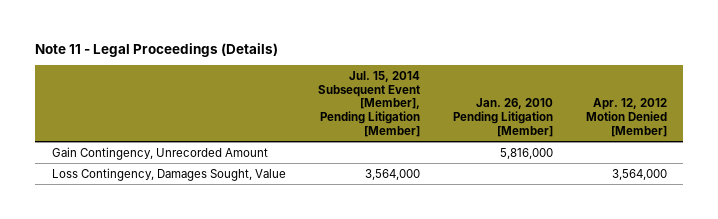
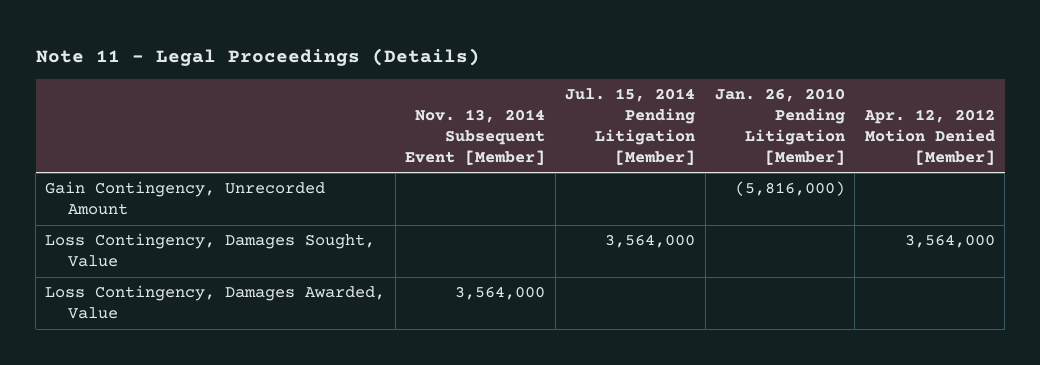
[318,70,421,138] Jul. 15, 2014 Subsequent Event [Member], Pending Litigation [Member] -> none
none -> [405,109,546,165] Nov. 13, 2014 Subsequent Event [Member]
none -> [565,88,696,165] Jul. 15, 2014 Pending Litigation [Member]
[499,147,553,159] 5,816,000 -> [734,181,845,197] (5,816,000)
none -> [45,285,386,320] Loss Contingency, Damages Awarded, Value

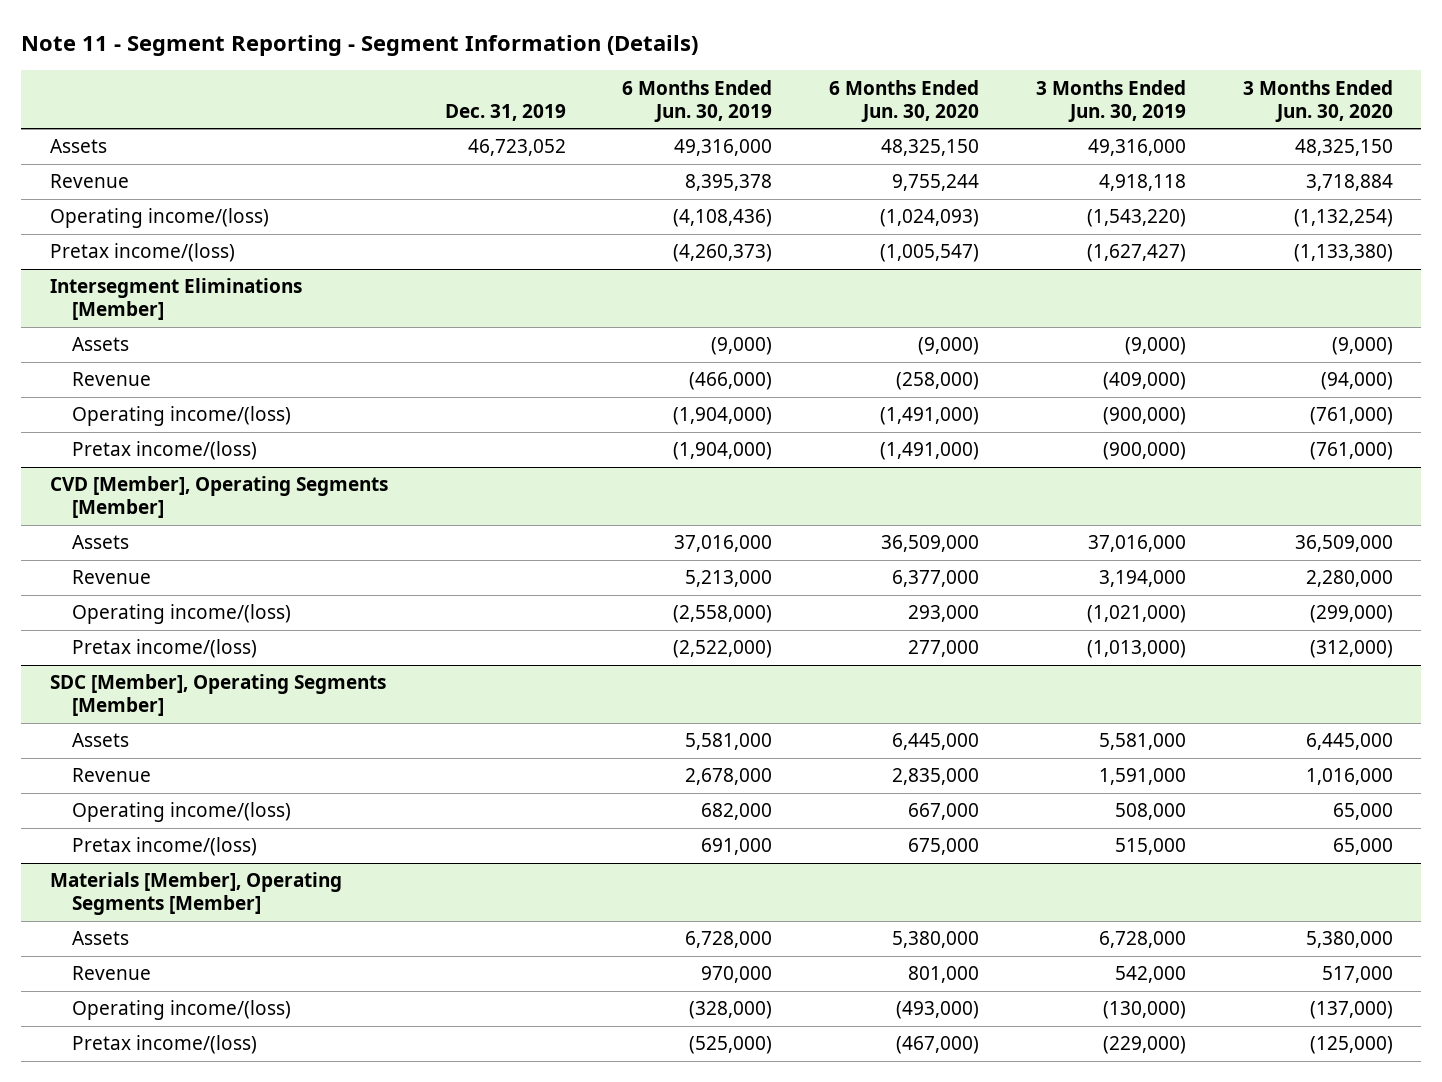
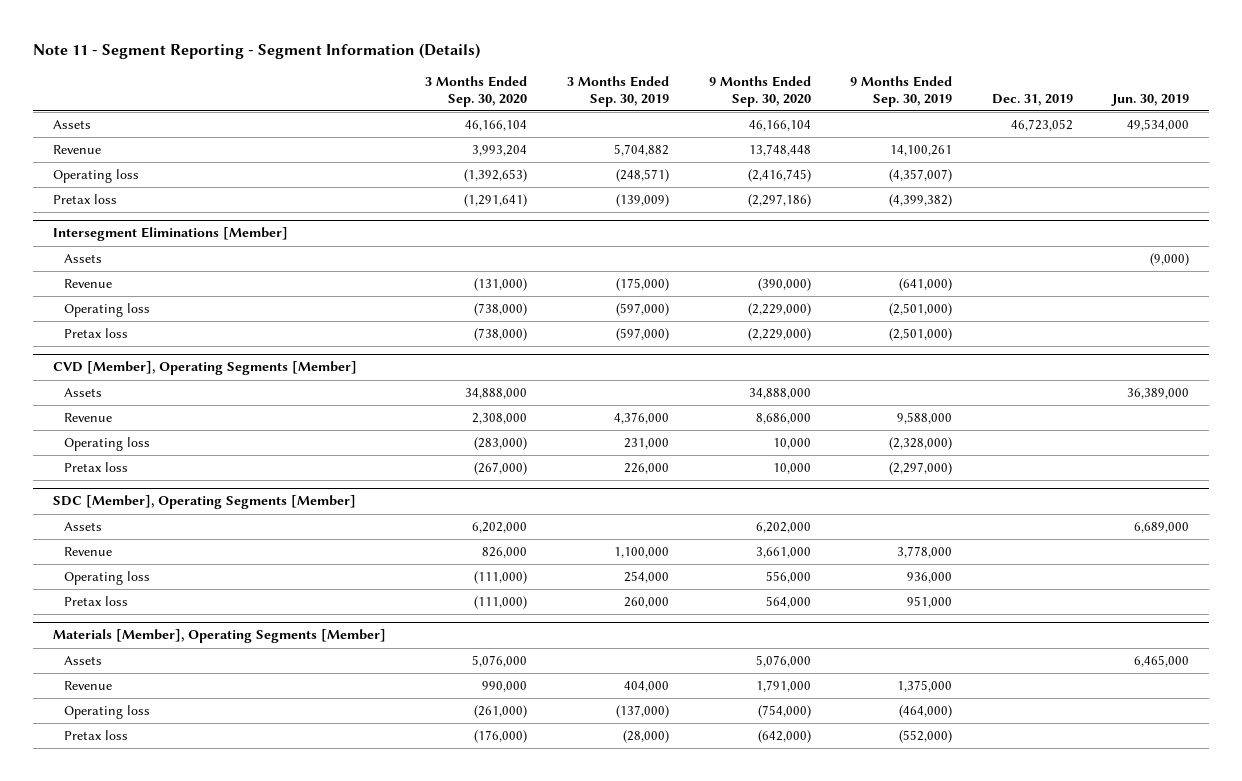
[622,79,773,122] 6 Months Ended Jun. 30, 2019 -> none
[829,79,980,122] 6 Months Ended Jun. 30, 2020 -> none
[1035,79,1186,122] 3 Months Ended Jun. 30, 2019 -> none
[1242,79,1393,122] 3 Months Ended Jun. 30, 2020 -> none
none -> [425,76,528,107] 3 Months Ended Sep. 30, 2020
none -> [567,76,670,107] 3 Months Ended Sep. 30, 2019
none -> [708,76,811,107] 9 Months Ended Sep. 30, 2020
none -> [850,76,953,107] 9 Months Ended Sep. 30, 2019
none -> [1111,93,1190,106] Jun. 30, 2019
[49,208,269,229] Operating income/(loss) -> [52,169,139,184] Operating loss
[49,243,235,263] Pretax income/(loss) -> [52,194,117,205] Pretax loss
[71,406,291,427] Operating income/(loss) -> [64,303,151,318] Operating loss
[71,441,257,461] Pretax income/(loss) -> [64,328,129,339] Pretax loss
[71,604,291,625] Operating income/(loss) -> [64,437,151,452] Operating loss
[71,639,257,659] Pretax income/(loss) -> [64,462,129,473] Pretax loss
[71,802,291,823] Operating income/(loss) -> [64,571,151,586] Operating loss
[71,837,257,857] Pretax income/(loss) -> [64,596,129,607] Pretax loss
[71,1000,291,1021] Operating income/(loss) -> [64,705,151,720] Operating loss
[71,1035,257,1055] Pretax income/(loss) -> [64,730,129,741] Pretax loss

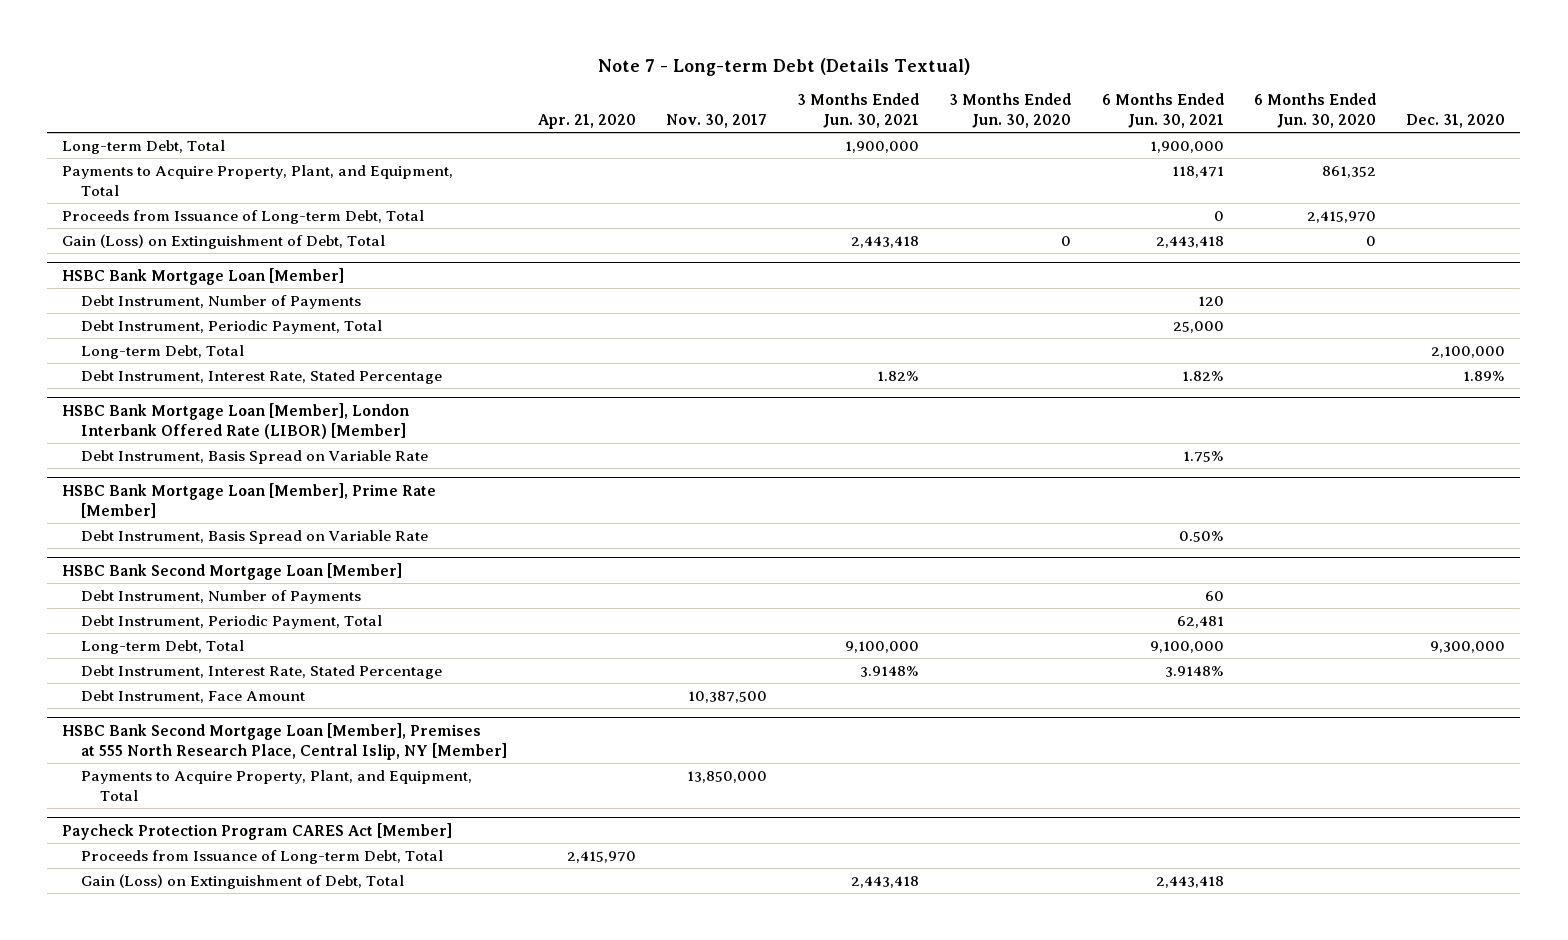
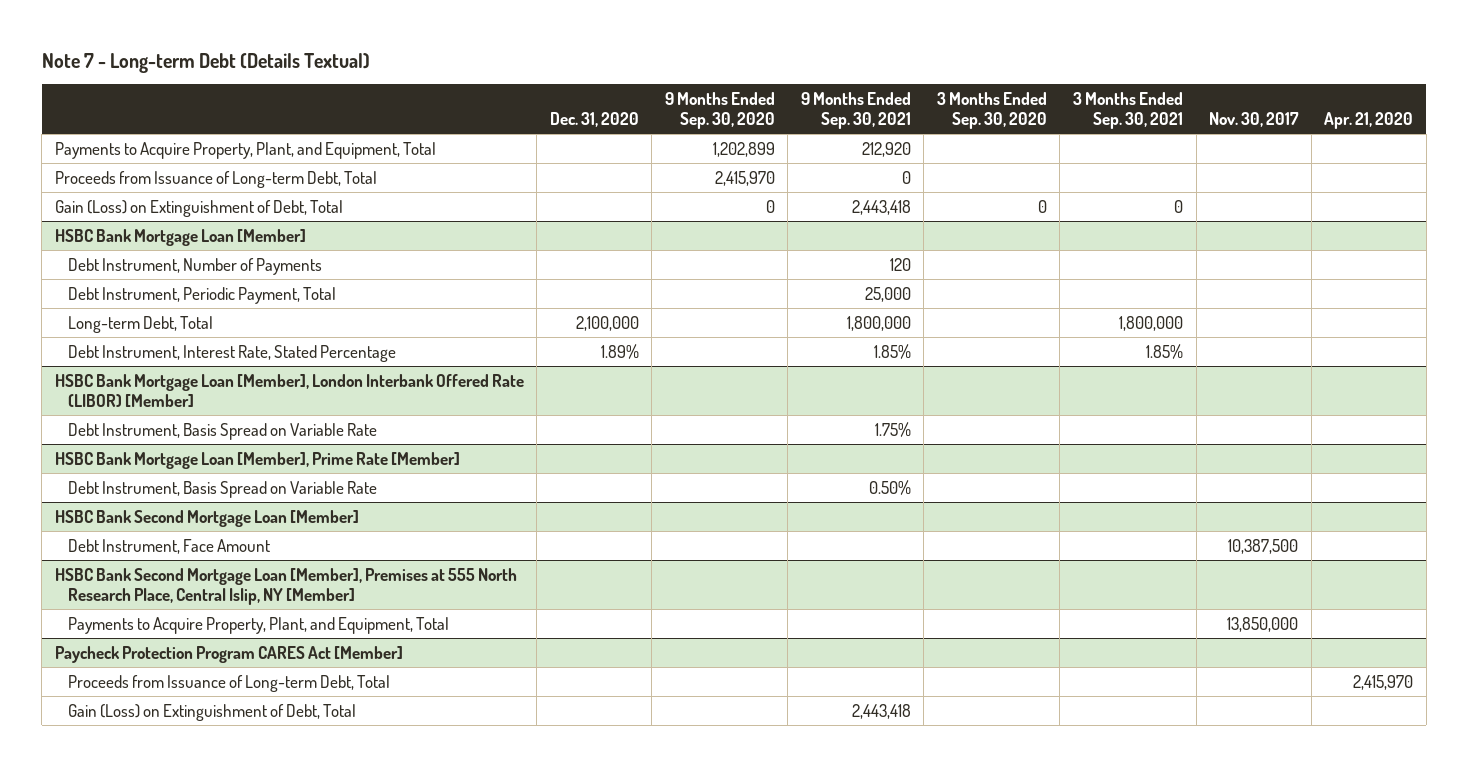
[797,93,920,129] 3 Months Ended Jun. 30, 2021 -> none
[949,93,1072,129] 3 Months Ended Jun. 30, 2020 -> none
[1101,93,1224,129] 6 Months Ended Jun. 30, 2021 -> none
[1253,93,1376,129] 6 Months Ended Jun. 30, 2020 -> none
none -> [664,91,775,129] 9 Months Ended Sep. 30, 2020
none -> [800,91,911,129] 9 Months Ended Sep. 30, 2021
none -> [936,91,1047,129] 3 Months Ended Sep. 30, 2020
none -> [1072,91,1183,129] 3 Months Ended Sep. 30, 2021
[62,140,226,155] Long-term Debt, Total -> none
[81,590,362,605] Debt Instrument, Number of Payments -> none
[81,615,383,630] Debt Instrument, Periodic Payment, Total -> none
[81,640,245,655] Long-term Debt, Total -> none
[81,665,443,680] Debt Instrument, Interest Rate, Stated Percentage -> none

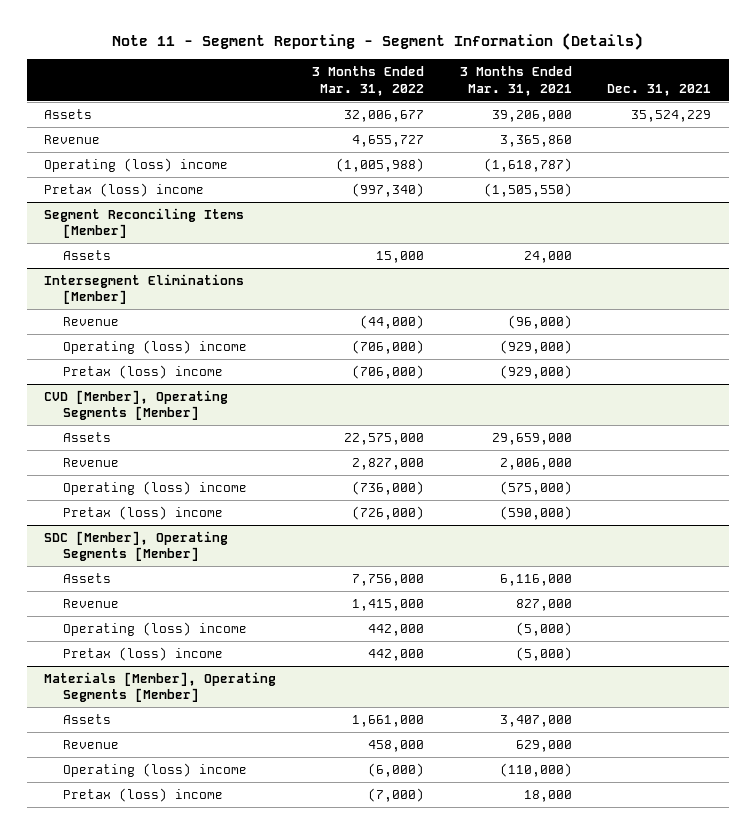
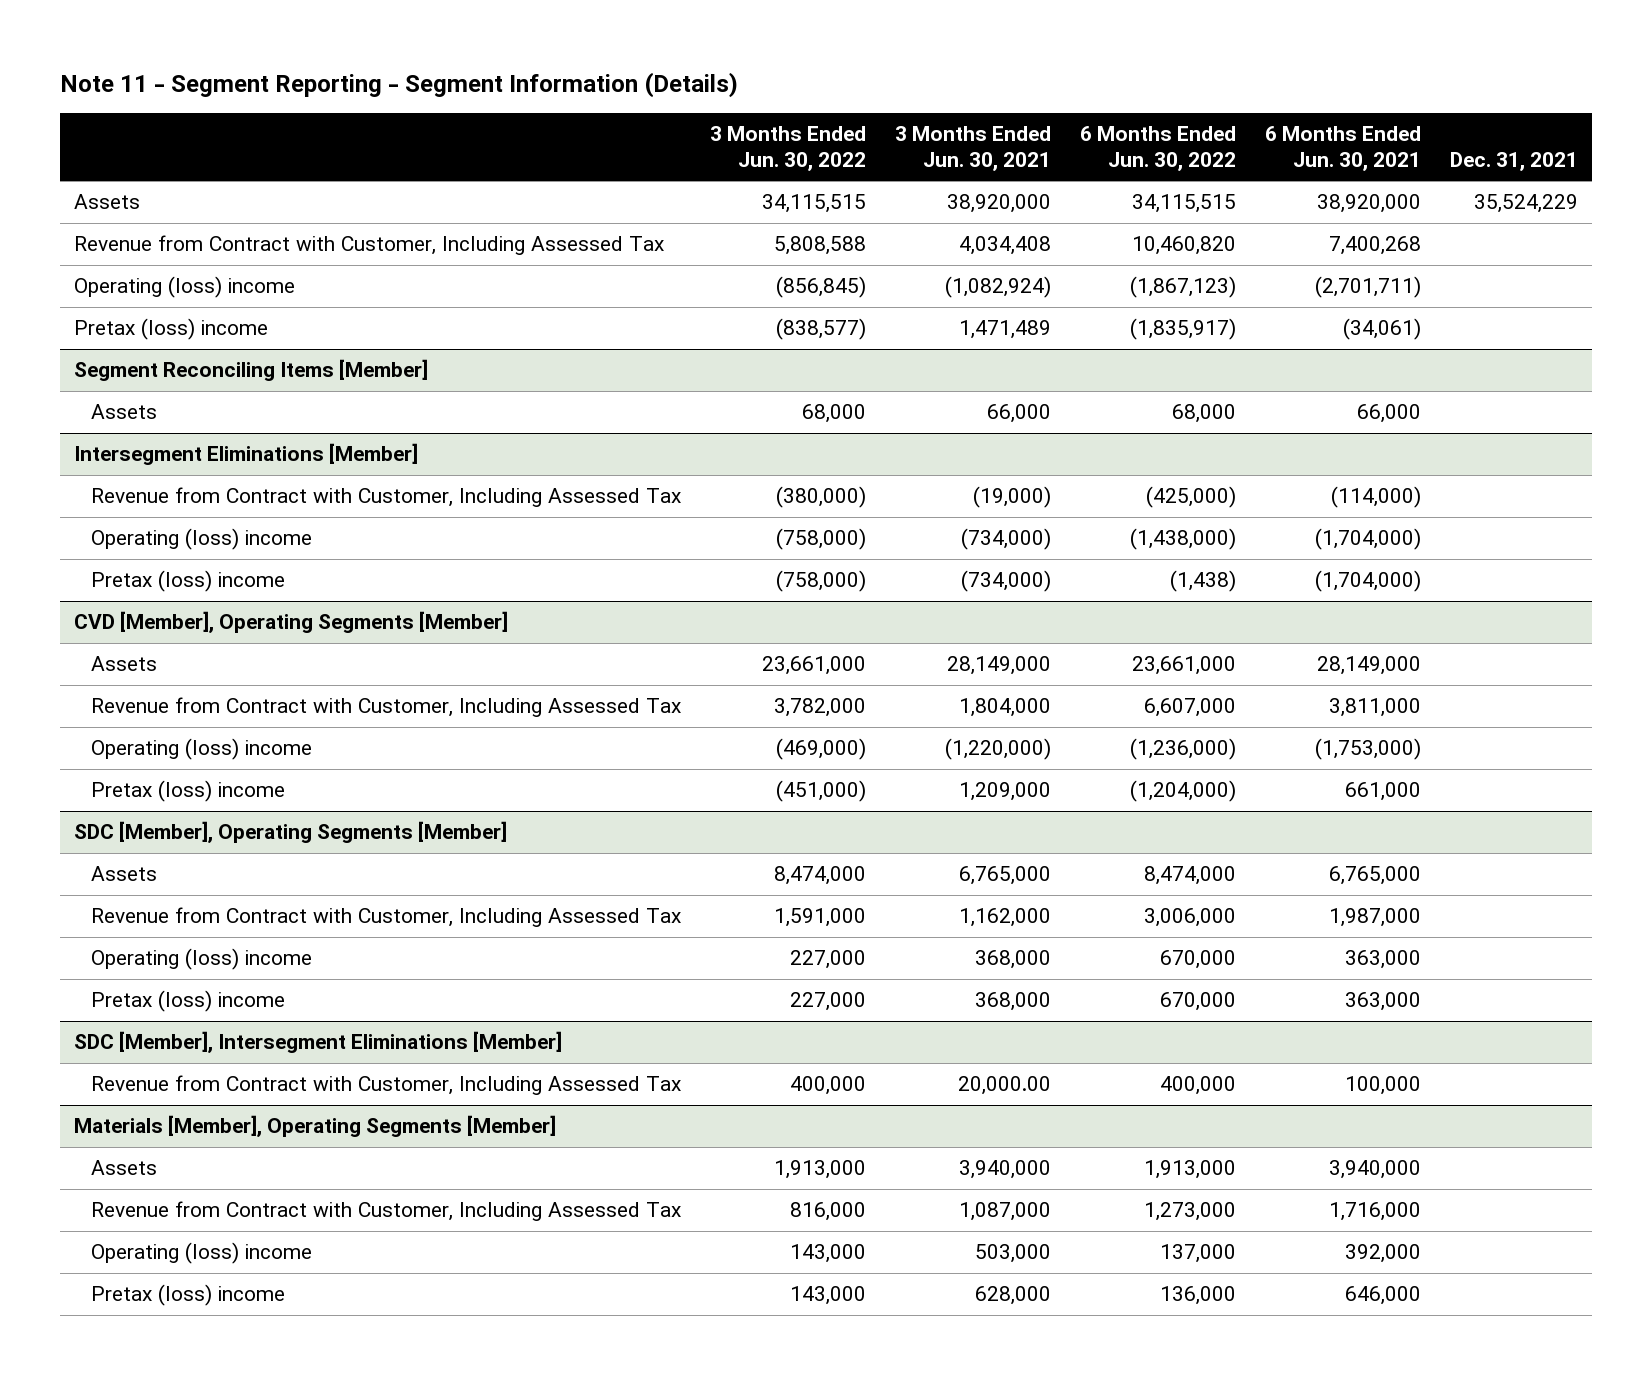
[312,66,425,96] 3 Months Ended Mar. 31, 2022 -> none
[459,66,572,96] 3 Months Ended Mar. 31, 2021 -> none
none -> [710,126,867,171] 3 Months Ended Jun. 30, 2022
none -> [895,126,1052,171] 3 Months Ended Jun. 30, 2021
none -> [1080,126,1237,171] 6 Months Ended Jun. 30, 2022
none -> [1264,126,1421,171] 6 Months Ended Jun. 30, 2021
[44,135,101,145] Revenue -> [74,235,665,256] Revenue from Contract with Customer, Including Assessed Tax
[63,317,120,327] Revenue -> [91,487,682,508] Revenue from Contract with Customer, Including Assessed Tax
[63,458,120,468] Revenue -> [91,697,682,718] Revenue from Contract with Customer, Including Assessed Tax
[63,599,120,609] Revenue -> [91,907,682,928] Revenue from Contract with Customer, Including Assessed Tax
none -> [74,1031,563,1054] SDC [Member], Intersegment Eliminations [Member]
none -> [91,1075,682,1096] Revenue from Contract with Customer, Including Assessed Tax
[63,740,120,750] Revenue -> [91,1201,682,1222] Revenue from Contract with Customer, Including Assessed Tax

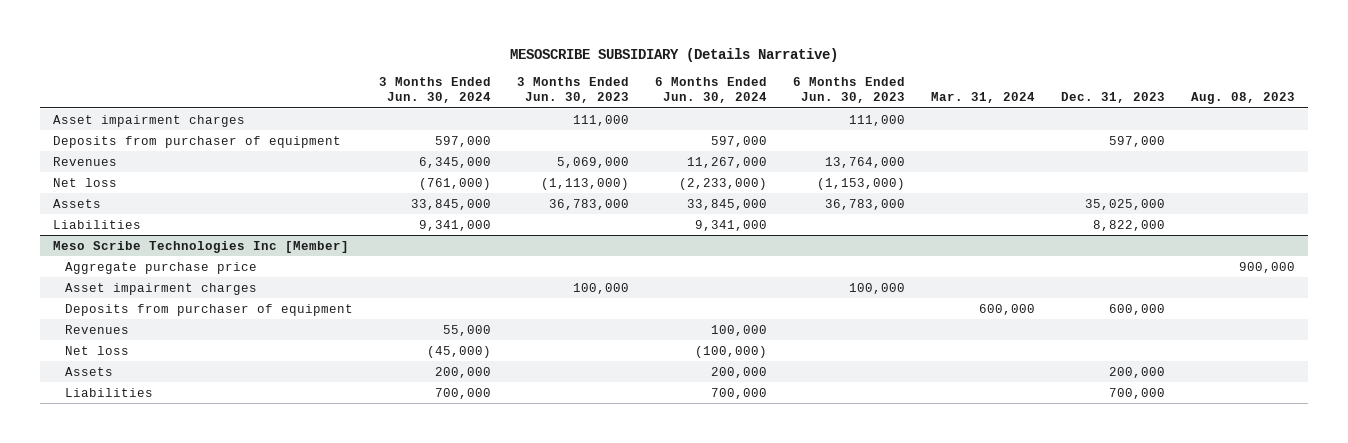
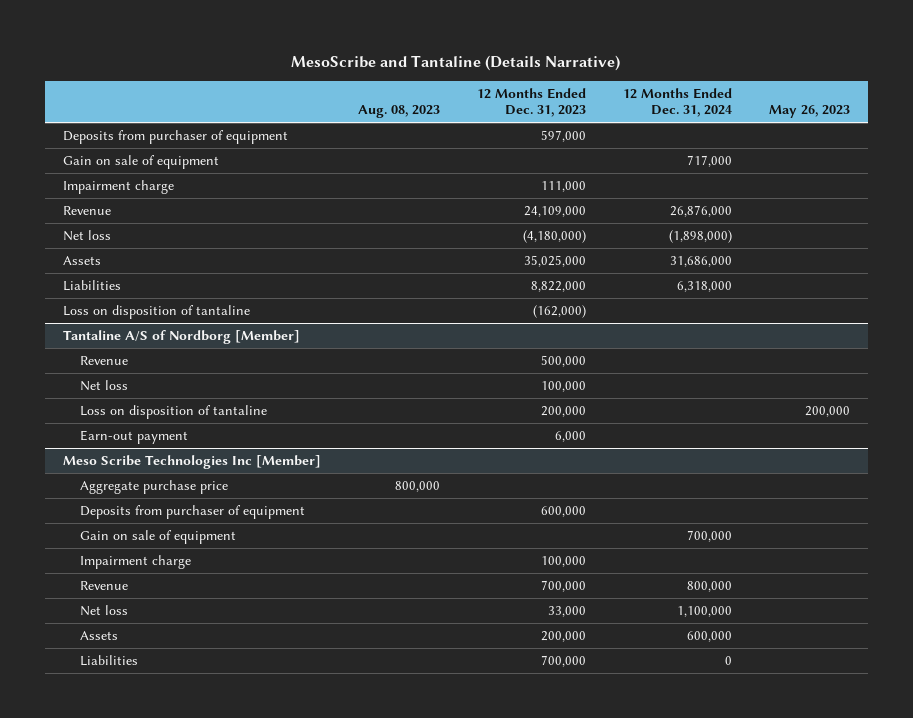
[509,48,838,63] MESOSCRIBE SUBSIDIARY (Details Narrative) -> [291,54,621,71] MesoScribe and Tantaline (Details Narrative)
[379,77,492,104] 3 Months Ended Jun. 30, 2024 -> none
[517,77,630,104] 3 Months Ended Jun. 30, 2023 -> none
[655,77,768,104] 6 Months Ended Jun. 30, 2024 -> none
[793,77,906,104] 6 Months Ended Jun. 30, 2023 -> none
[930,92,1035,104] Mar. 31, 2024 -> none
[1060,92,1165,104] Dec. 31, 2023 -> none
none -> [476,87,586,118] 12 Months Ended Dec. 31, 2023
none -> [622,87,732,118] 12 Months Ended Dec. 31, 2024
none -> [768,105,850,119] May 26, 2023
[52,114,245,127] Asset impairment charges -> none
none -> [63,154,220,169] Gain on sale of equipment
none -> [63,179,175,194] Impairment charge
[52,156,117,166] Revenues -> [63,205,112,215] Revenue
none -> [63,304,251,319] Loss on disposition of tantaline
none -> [63,329,301,344] Tantaline A/S of Nordborg [Member]
none -> [80,355,129,365] Revenue
none -> [80,379,129,391] Net loss
none -> [80,404,268,419] Loss on disposition of tantaline
none -> [80,429,189,444] Earn-out payment
[65,282,258,295] Asset impairment charges -> none
[1238,261,1295,273] 900,000 -> [395,480,441,492] 800,000
none -> [80,529,237,544] Gain on sale of equipment
none -> [80,554,192,569] Impairment charge
[65,324,130,334] Revenues -> [80,580,129,590] Revenue

